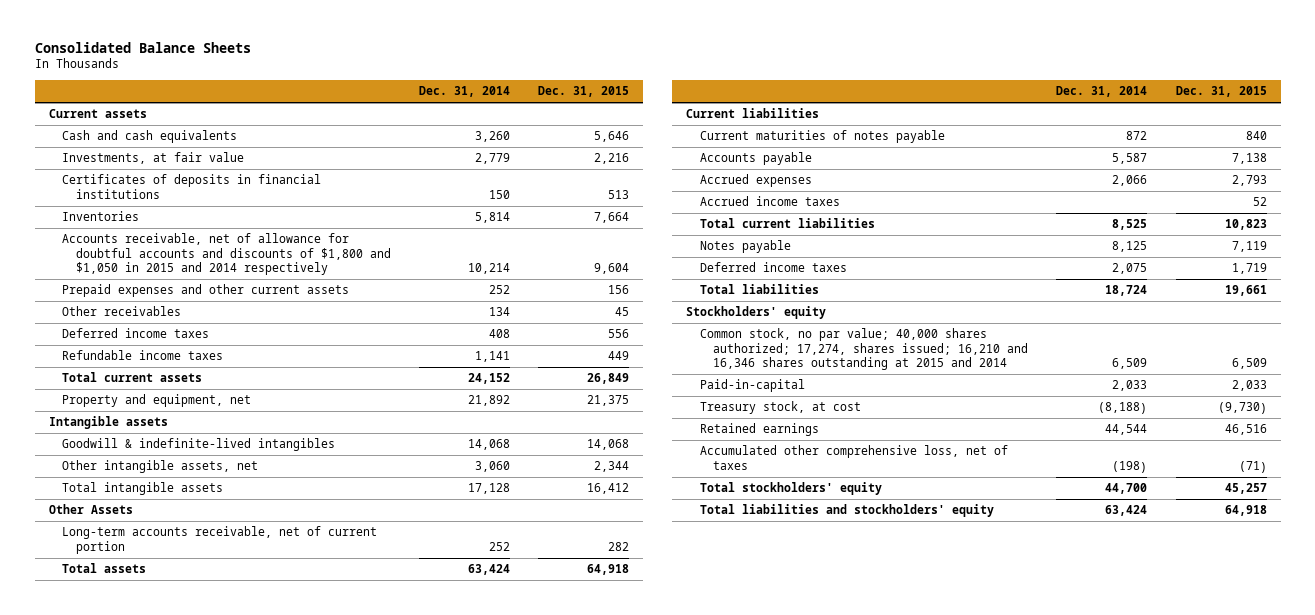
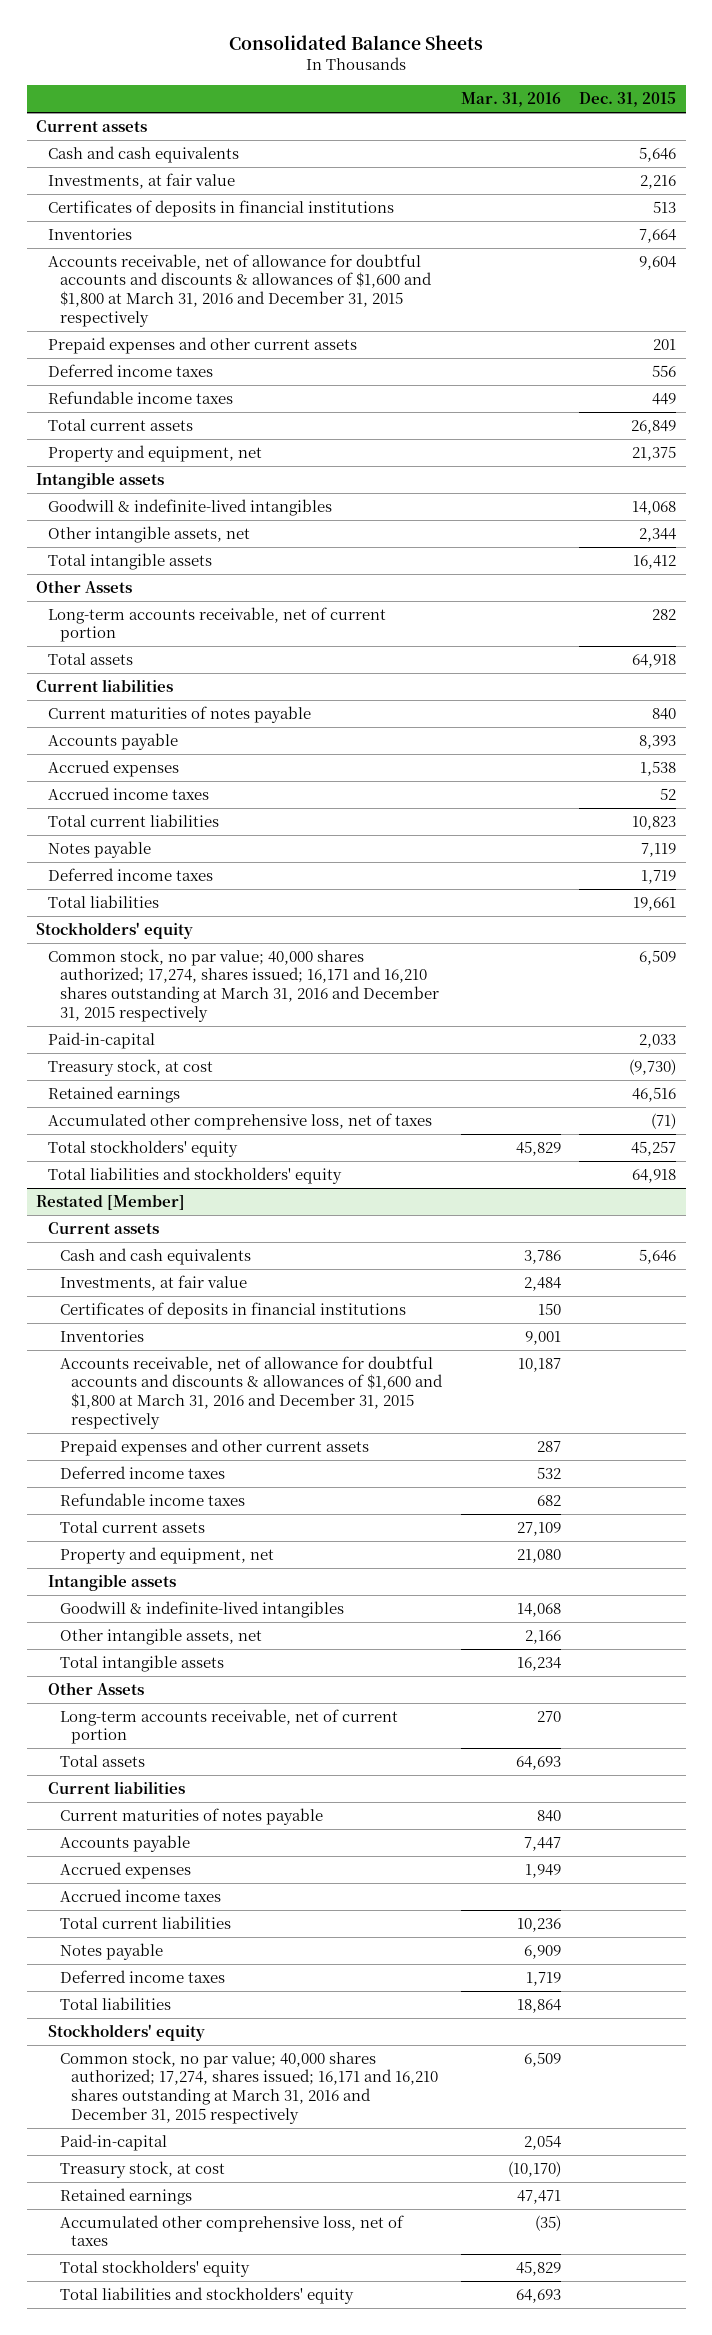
[418,86,510,98] Dec. 31, 2014 -> none
none -> [460,92,561,108] Mar. 31, 2016
[62,306,182,317] Other receivables -> none
[62,233,391,275] Accounts receivable, net of allowance for doubtful accounts and discounts of $1,800 and $1,050 in 2015 and 2014 respectively -> [47,253,432,327] Accounts receivable, net of allowance for doubtful accounts and discounts & allowances of $1,600 and $1,800 at March 31, 2016 and December 31, 2015 respectively
[608,285,630,295] 156 -> [653,338,677,350] 201
[1231,153,1267,165] 7,138 -> [639,734,677,749] 8,393
[1231,175,1267,187] 2,793 -> [640,760,677,776] 1,538
[699,328,1028,370] Common stock, no par value; 40,000 shares authorized; 17,274, shares issued; 16,210 and 16,346 shares outstanding at 2015 and 2014 -> [47,948,439,1022] Common stock, no par value; 40,000 shares authorized; 17,274, shares issued; 16,171 and 16,210 shares outstanding at March 31, 2016 and December 31, 2015 respectively
none -> [35,1194,185,1210] Restated [Member]
none -> [47,1221,159,1234] Current assets
none -> [59,1247,251,1265] Cash and cash equivalents
none -> [59,1274,247,1291] Investments, at fair value
none -> [59,1301,406,1319] Certificates of deposits in financial institutions
none -> [59,1329,144,1342] Inventories
none -> [59,1355,444,1429] Accounts receivable, net of allowance for doubtful accounts and discounts & allowances of $1,600 and $1,800 at March 31, 2016 and December 31, 2015 respectively
none -> [59,1438,369,1456] Prepaid expenses and other current assets
none -> [59,1465,225,1479] Deferred income taxes
none -> [59,1492,245,1506] Refundable income taxes
none -> [59,1520,205,1533] Total current assets
none -> [59,1546,274,1564] Property and equipment, net
none -> [47,1573,176,1591] Intangible assets
none -> [59,1600,344,1618] Goodwill & indefinite-lived intangibles
none -> [59,1627,262,1645] Other intangible assets, net
none -> [59,1654,224,1672] Total intangible assets
none -> [47,1681,144,1695] Other Assets
none -> [59,1708,398,1745] Long-term accounts receivable, net of current portion
none -> [59,1754,145,1767] Total assets
none -> [47,1780,185,1794] Current liabilities
none -> [59,1807,323,1825] Current maturities of notes payable
none -> [59,1834,190,1852] Accounts payable
none -> [59,1861,191,1879] Accrued expenses
none -> [59,1888,221,1902] Accrued income taxes
none -> [59,1915,231,1929] Total current liabilities
none -> [59,1942,163,1960] Notes payable
none -> [59,1969,225,1983] Deferred income taxes
none -> [59,1996,171,2010] Total liabilities
none -> [47,2023,205,2041] Stockholders' equity
none -> [59,2050,439,2124] Common stock, no par value; 40,000 shares authorized; 17,274, shares issued; 16,171 and 16,210 shares outstanding at March 31, 2016 and December 31, 2015 respectively
none -> [59,2133,167,2151] Paid-in-capital
none -> [59,2160,225,2178] Treasury stock, at cost
none -> [59,2187,192,2205] Retained earnings
none -> [59,2214,404,2247] Accumulated other comprehensive loss, net of taxes
none -> [59,2259,250,2277] Total stockholders' equity
none -> [59,2286,354,2304] Total liabilities and stockholders' equity

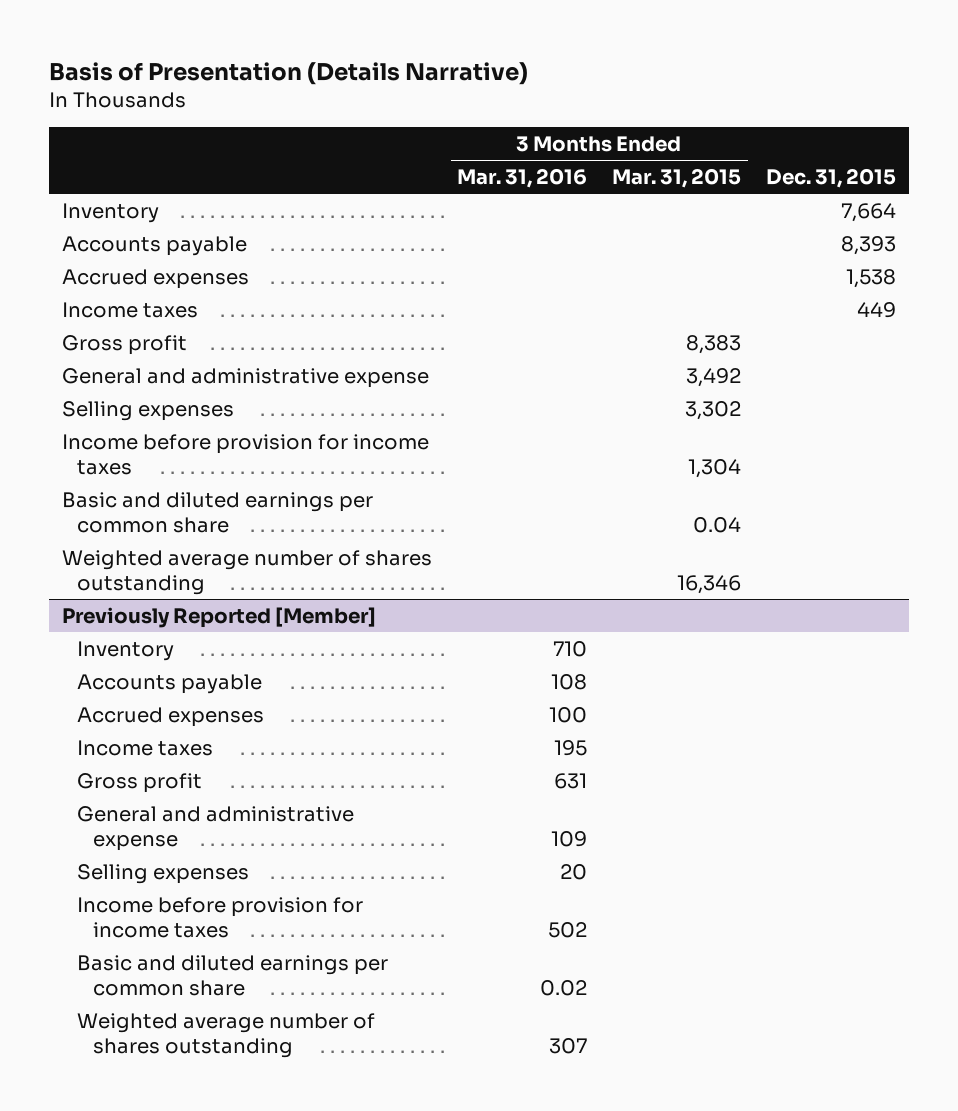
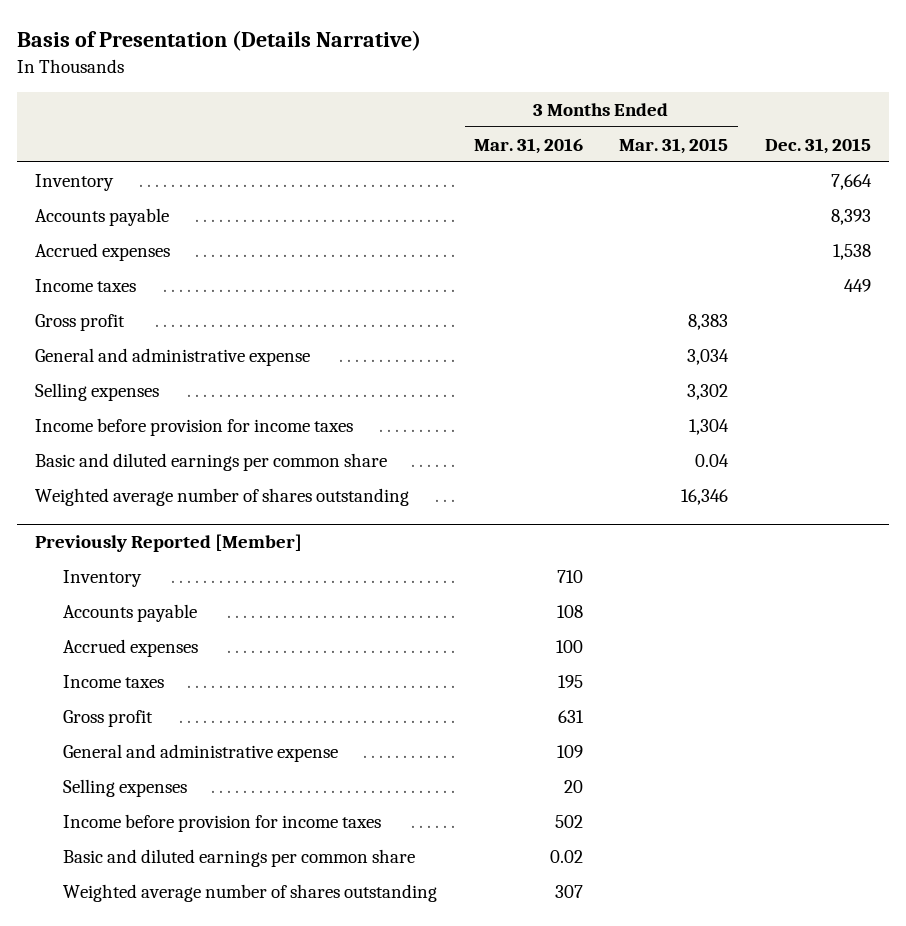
[686,367,742,387] 3,492 -> [687,349,730,366] 3,034

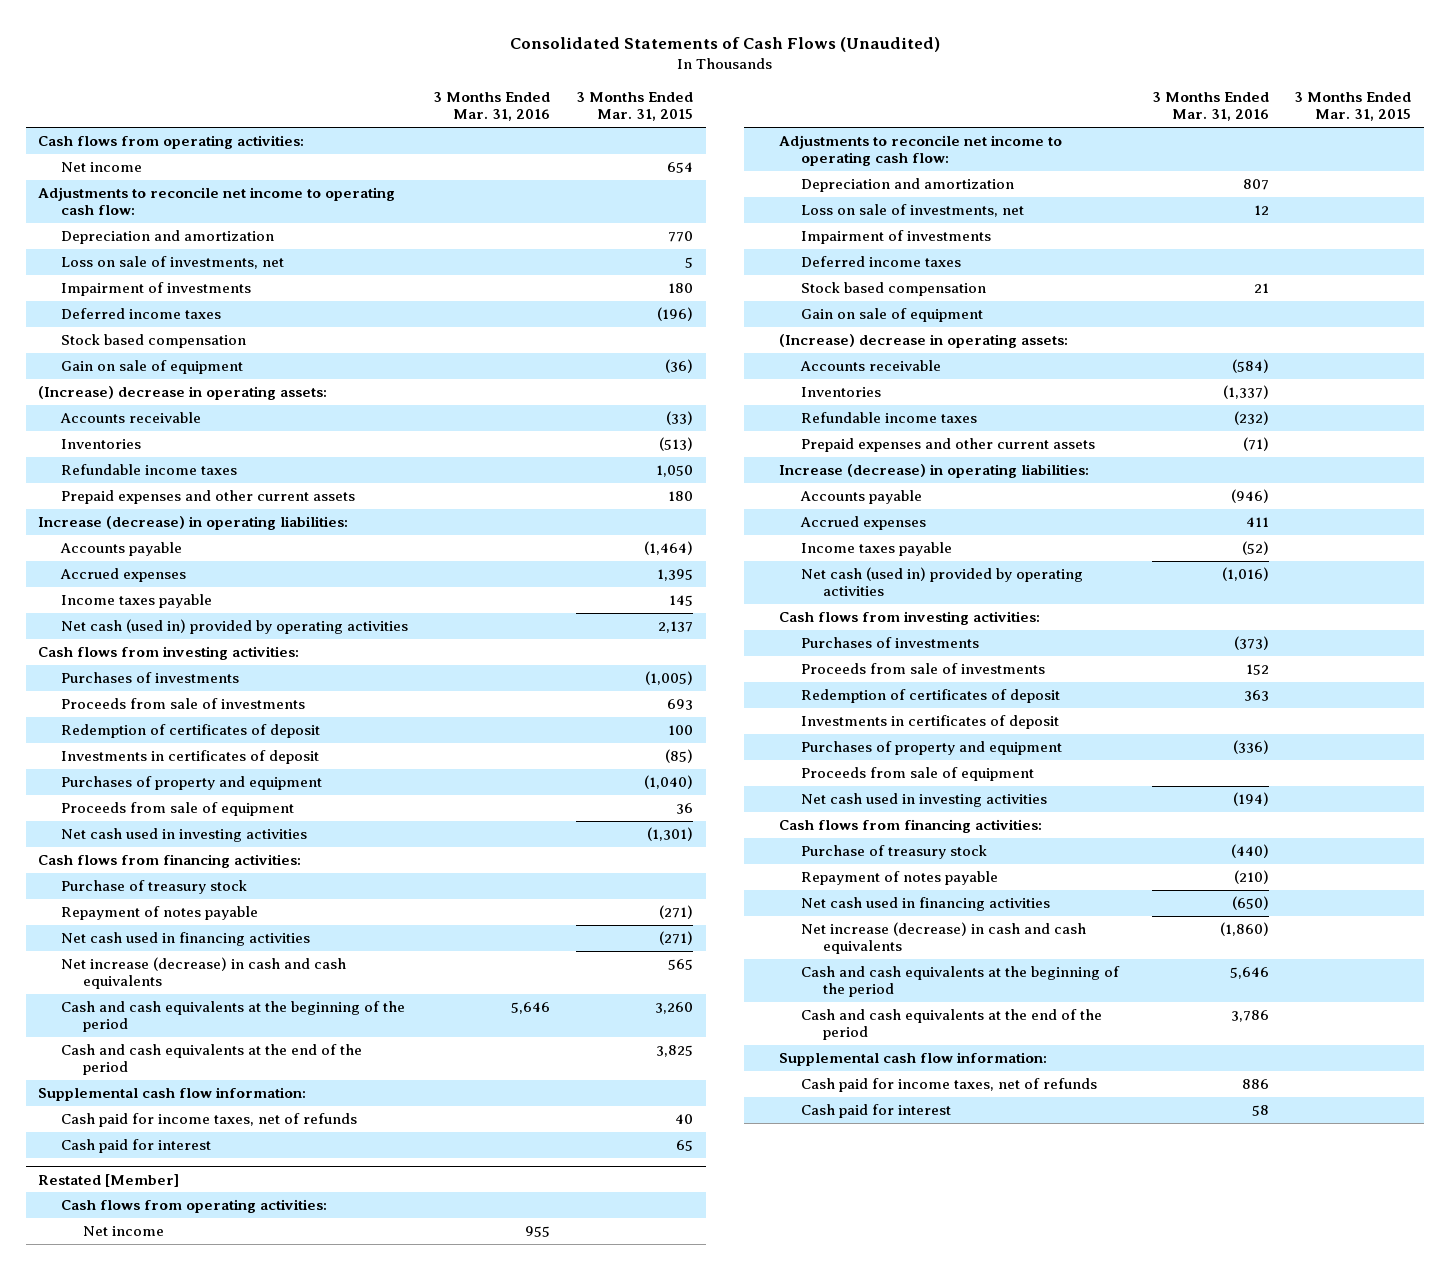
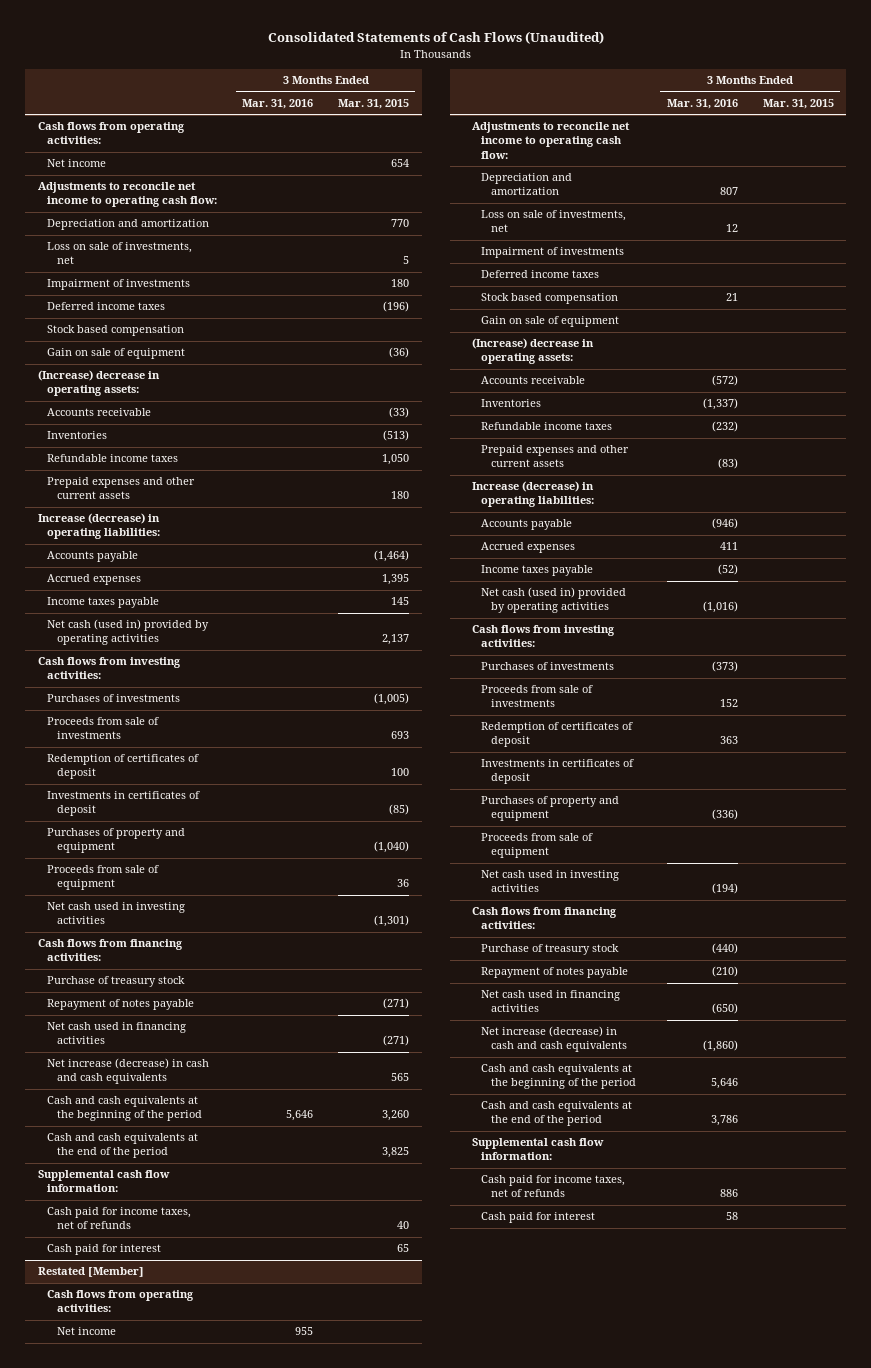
[1231,359,1269,374] (584) -> [711,375,738,387] (572)
[1242,437,1269,452] (71) -> [717,458,738,470] (83)

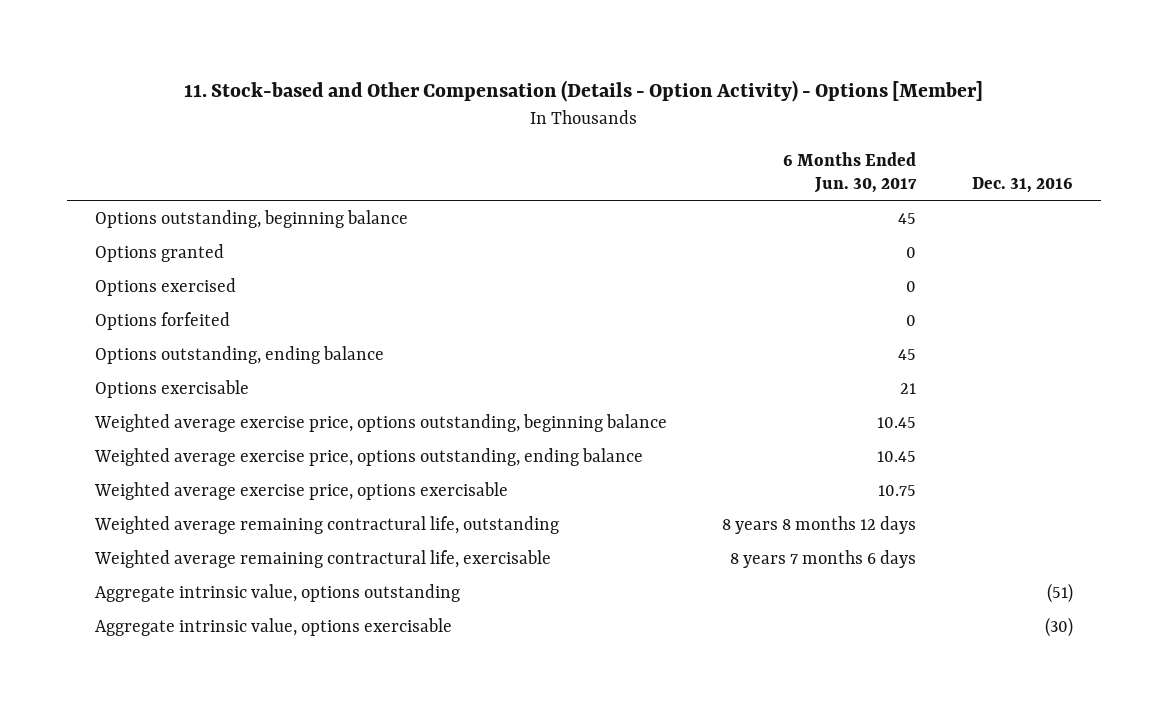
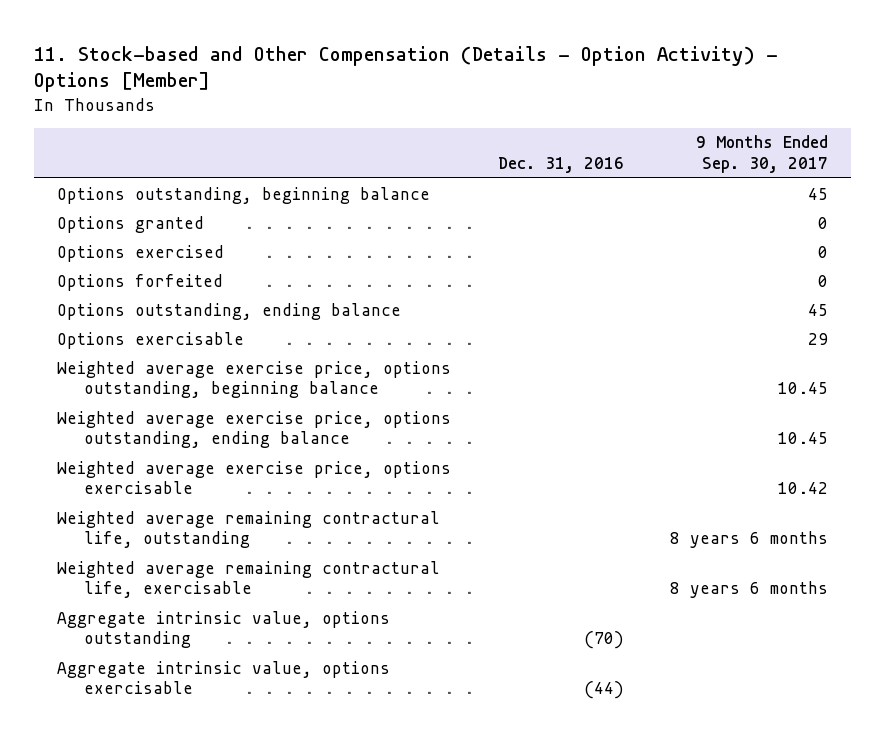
[783,151,918,193] 6 Months Ended Jun. 30, 2017 -> none
none -> [695,135,828,174] 9 Months Ended Sep. 30, 2017
[1046,582,1073,603] (51) -> [583,631,624,650] (70)
[1044,616,1073,637] (30) -> [583,681,624,700] (44)

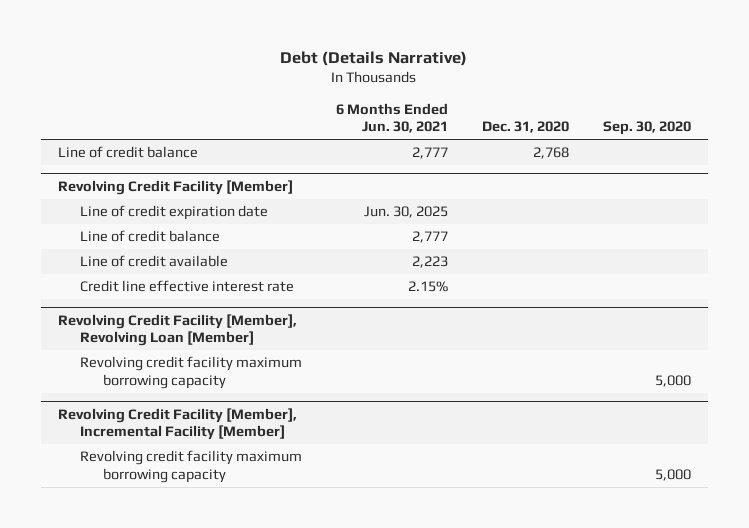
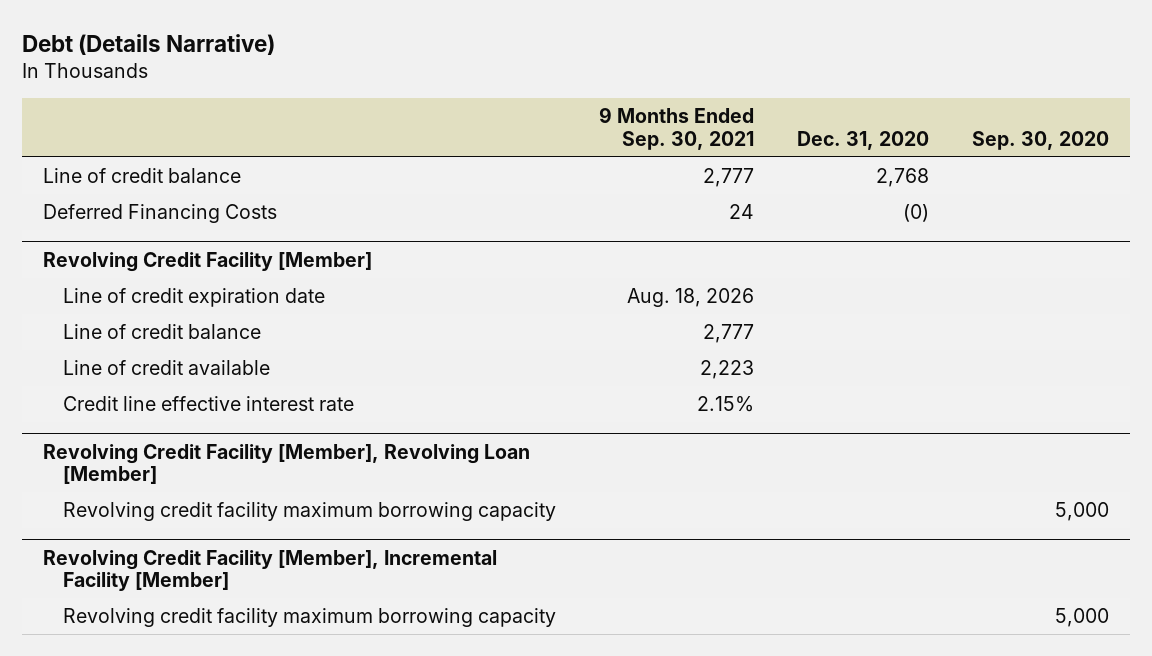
[336,102,449,134] 6 Months Ended Jun. 30, 2021 -> none
none -> [599,107,755,150] 9 Months Ended Sep. 30, 2021
none -> [43,204,278,224] Deferred Financing Costs

